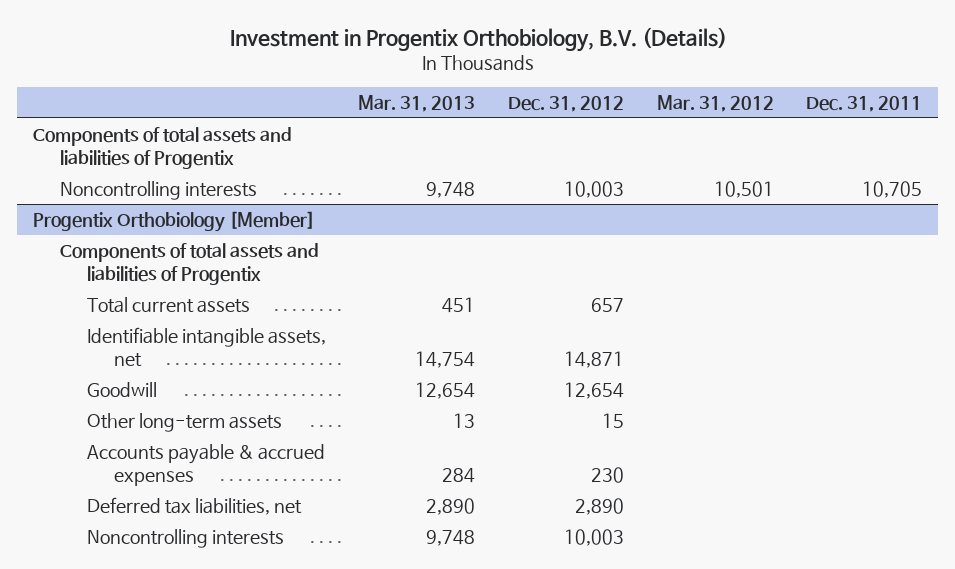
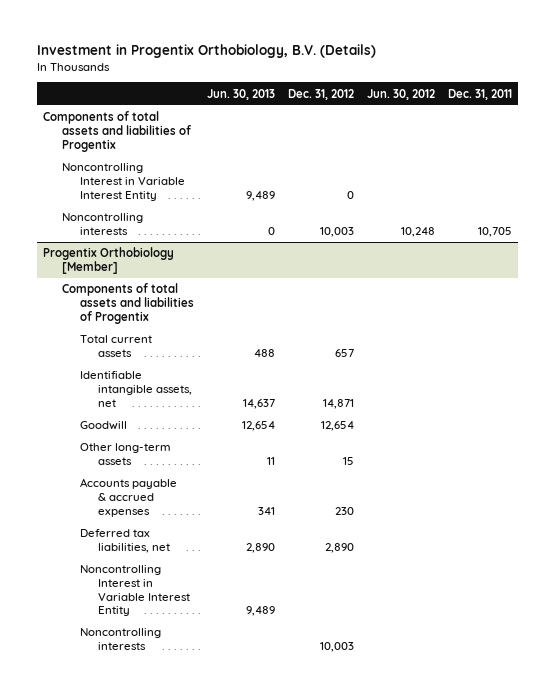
[358,94,476,112] Mar. 31, 2013 -> none
[656,94,774,112] Mar. 31, 2012 -> none
none -> [207,88,276,100] Jun. 30, 2013
none -> [366,88,435,100] Jun. 30, 2012
none -> [61,163,186,201] Noncontrolling Interest in Variable Interest Entity
none -> [80,565,191,617] Noncontrolling Interest in Variable Interest Entity

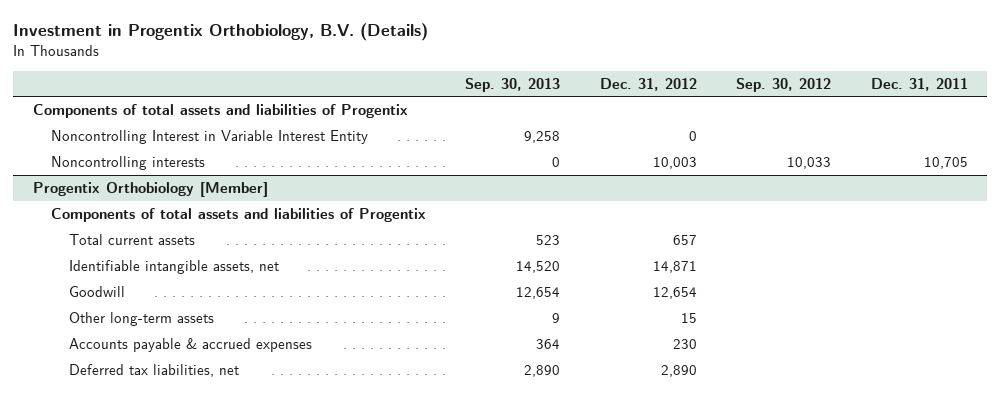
[207,88,276,100] Jun. 30, 2013 -> none
[366,88,435,100] Jun. 30, 2012 -> none
none -> [465,77,561,92] Sep. 30, 2013
none -> [736,77,832,92] Sep. 30, 2012
[80,565,191,617] Noncontrolling Interest in Variable Interest Entity -> none
[80,628,162,650] Noncontrolling interests -> none

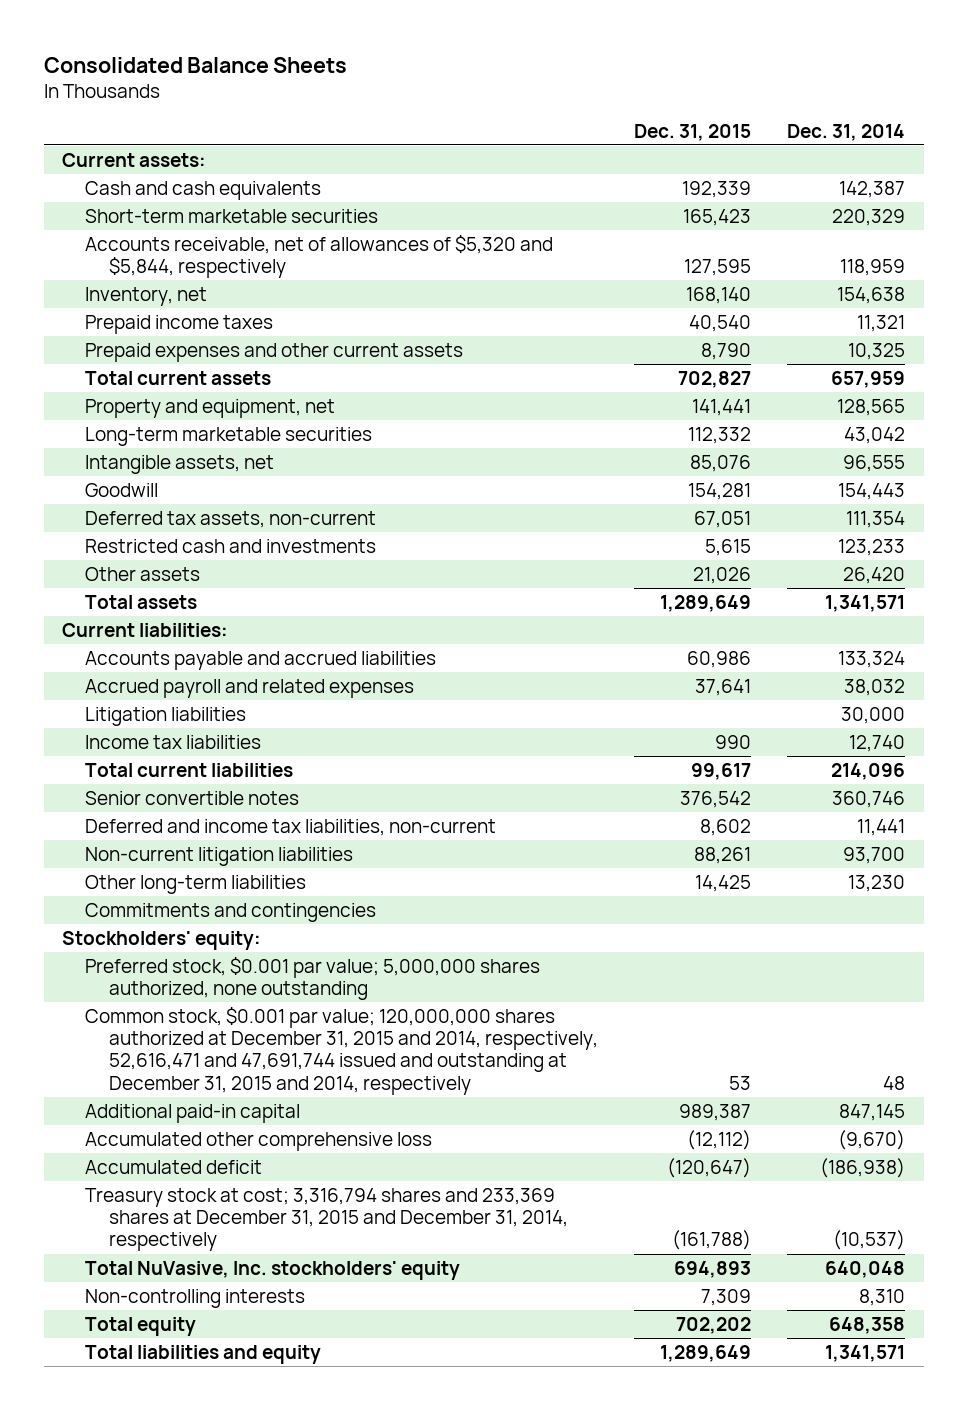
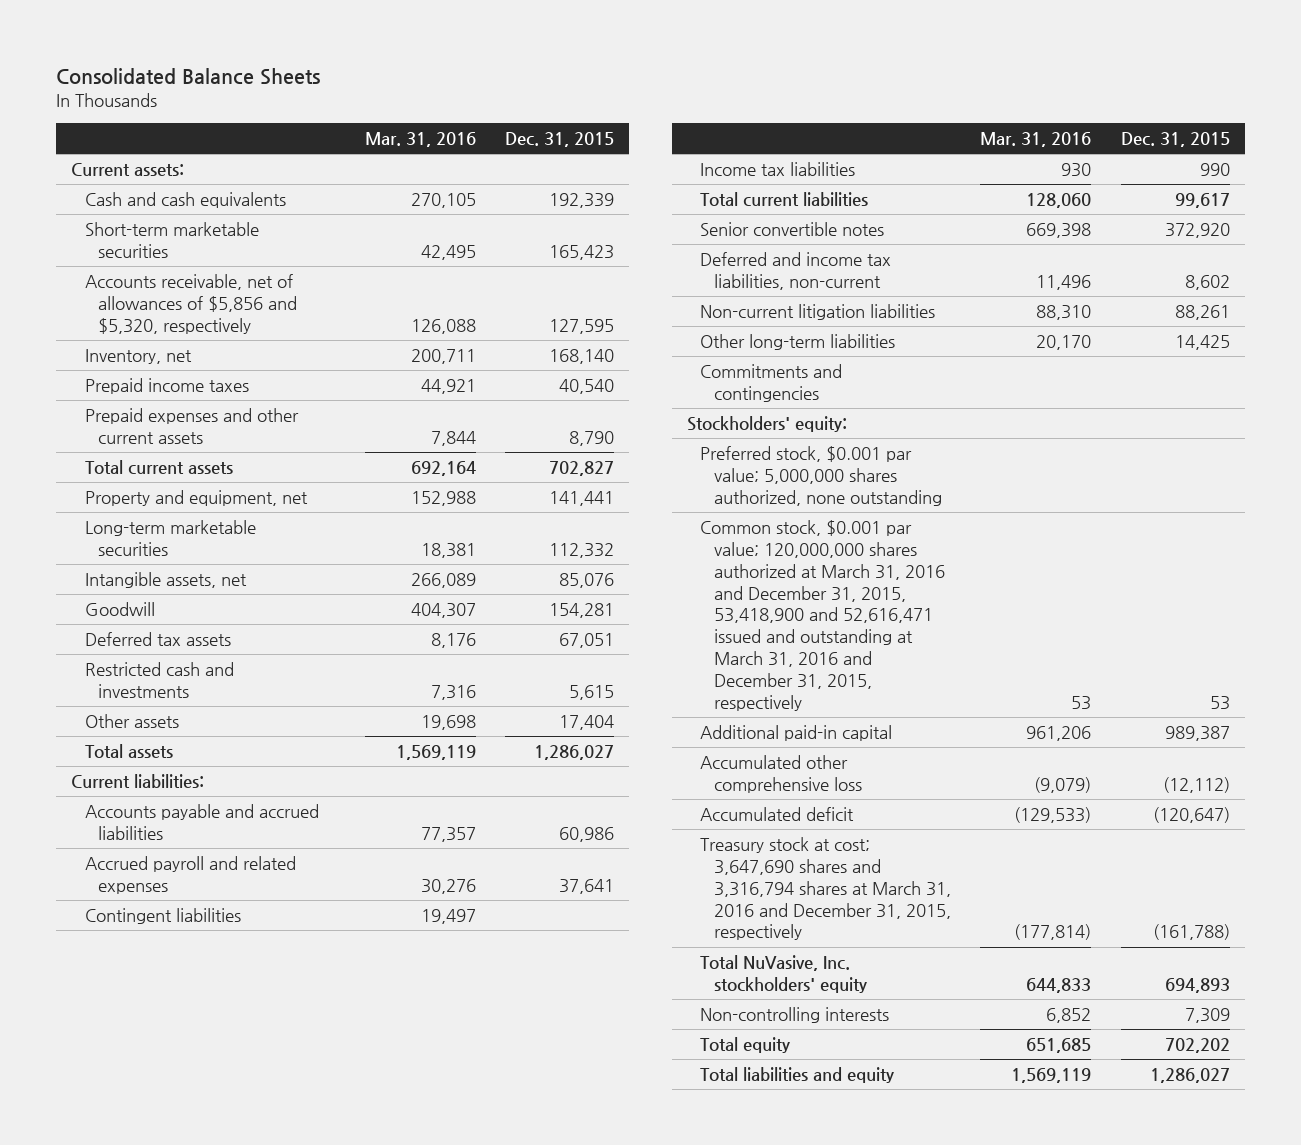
[787,123,906,141] Dec. 31, 2014 -> none
none -> [364,131,476,147] Mar. 31, 2016
[85,234,554,279] Accounts receivable, net of allowances of $5,320 and $5,844, respectively -> [84,274,298,334] Accounts receivable, net of allowances of $5,856 and $5,320, respectively
[85,510,377,528] Deferred tax assets, non-current -> [84,632,231,647] Deferred tax assets
[693,566,752,584] 21,026 -> [559,715,615,731] 17,404
[660,594,752,612] 1,289,649 -> [534,745,615,761] 1,286,027
[85,706,247,726] Litigation liabilities -> none
none -> [84,908,241,925] Contingent liabilities
[680,790,752,808] 376,542 -> [1165,223,1231,239] 372,920
[85,1006,598,1095] Common stock, $0.001 par value; 120,000,000 shares authorized at December 31, 2015 and 2014, respectively, 52,616,471 and 47,691,744 issued and outstanding at December 31, 2015 and 2014, respectively -> [700,520,945,711] Common stock, $0.001 par value; 120,000,000 shares authorized at March 31, 2016 and December 31, 2015, 53,418,900 and 52,616,471 issued and outstanding at March 31, 2016 and December 31, 2015, respectively
[85,1187,568,1252] Treasury stock at cost; 3,316,794 shares and 233,369 shares at December 31, 2015 and December 31, 2014, respectively -> [700,837,951,941] Treasury stock at cost; 3,647,690 shares and 3,316,794 shares at March 31, 2016 and December 31, 2015, respectively
[660,1344,752,1362] 1,289,649 -> [1150,1068,1231,1084] 1,286,027

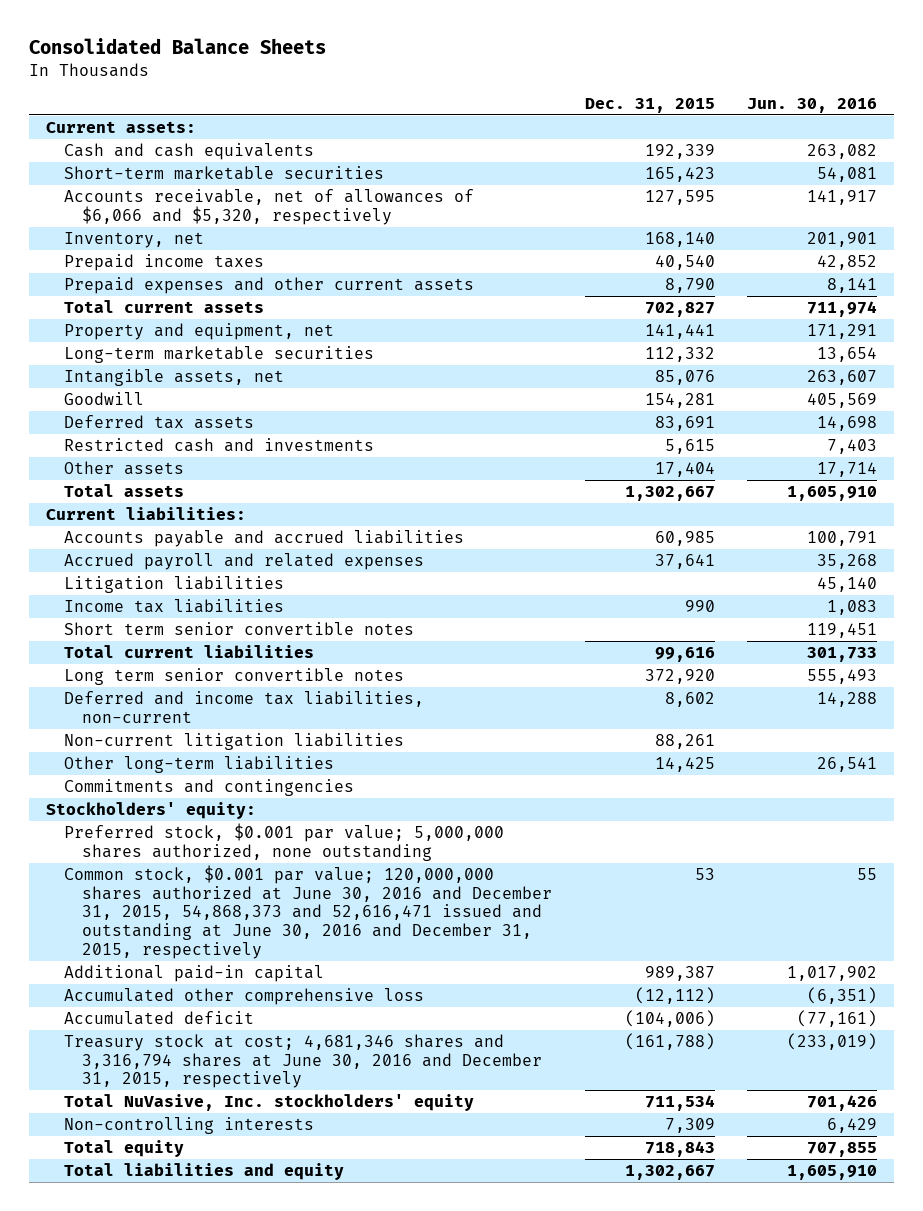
[364,131,476,147] Mar. 31, 2016 -> none
none -> [747,97,878,113] Jun. 30, 2016
[84,274,298,334] Accounts receivable, net of allowances of $5,856 and $5,320, respectively -> [63,189,474,225] Accounts receivable, net of allowances of $6,066 and $5,320, respectively
[559,633,615,649] 67,051 -> [654,416,715,432] 83,691
[534,745,615,761] 1,286,027 -> [624,486,715,502] 1,302,667
[559,827,615,843] 60,986 -> [654,531,715,547] 60,985
[84,908,241,925] Contingent liabilities -> none
none -> [63,576,284,594] Litigation liabilities
none -> [63,622,414,636] Short term senior convertible notes
[1175,193,1231,209] 99,617 -> [654,647,715,663] 99,616
[700,222,885,237] Senior convertible notes -> [63,668,404,686] Long term senior convertible notes
[700,520,945,711] Common stock, $0.001 par value; 120,000,000 shares authorized at March 31, 2016 and December 31, 2015, 53,418,900 and 52,616,471 issued and outstanding at March 31, 2016 and December 31, 2015, respectively -> [63,865,553,959] Common stock, $0.001 par value; 120,000,000 shares authorized at June 30, 2016 and December 31, 2015, 54,868,373 and 52,616,471 issued and outstanding at June 30, 2016 and December 31, 2015, respectively
[1153,807,1231,824] (120,647) -> [624,1010,715,1028] (104,006)
[700,837,951,941] Treasury stock at cost; 3,647,690 shares and 3,316,794 shares at March 31, 2016 and December 31, 2015, respectively -> [63,1034,543,1089] Treasury stock at cost; 4,681,346 shares and 3,316,794 shares at June 30, 2016 and December 31, 2015, respectively
[1165,978,1231,994] 694,893 -> [644,1095,715,1112] 711,534
[1165,1038,1231,1054] 702,202 -> [644,1141,715,1158] 718,843
[1150,1068,1231,1084] 1,286,027 -> [624,1165,715,1181] 1,302,667

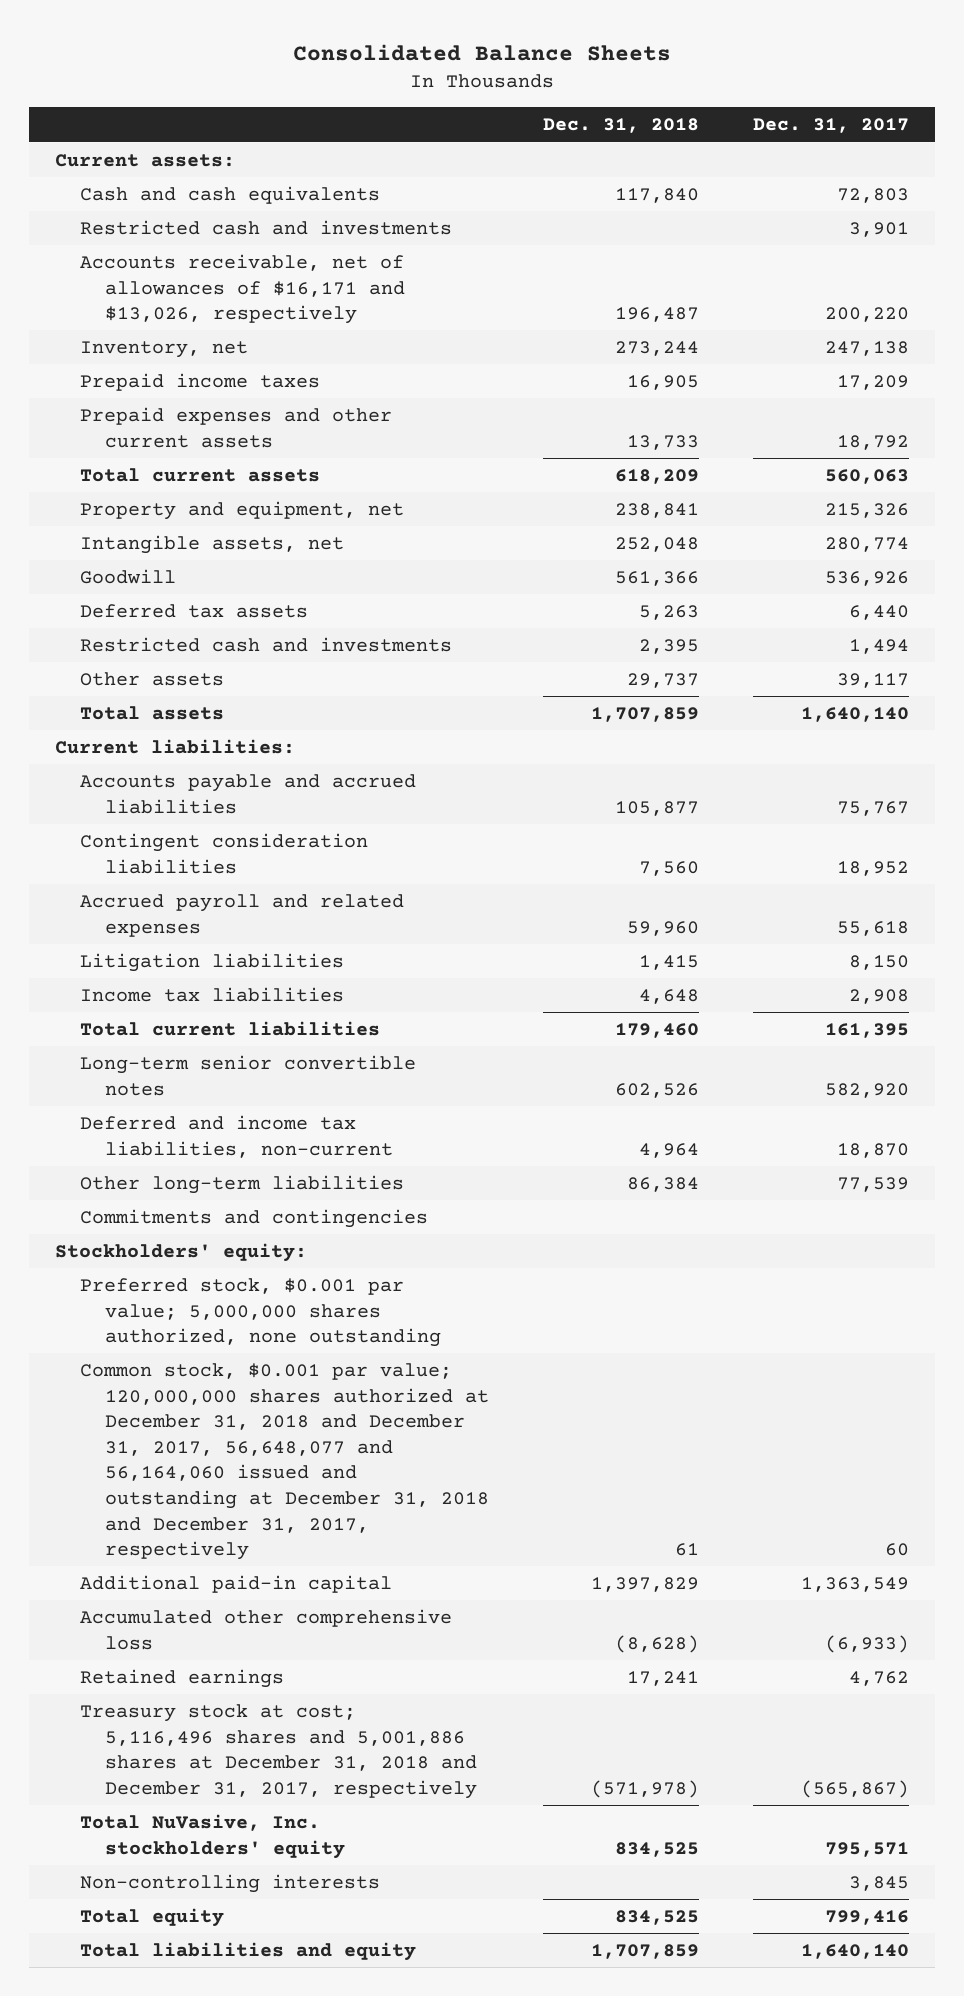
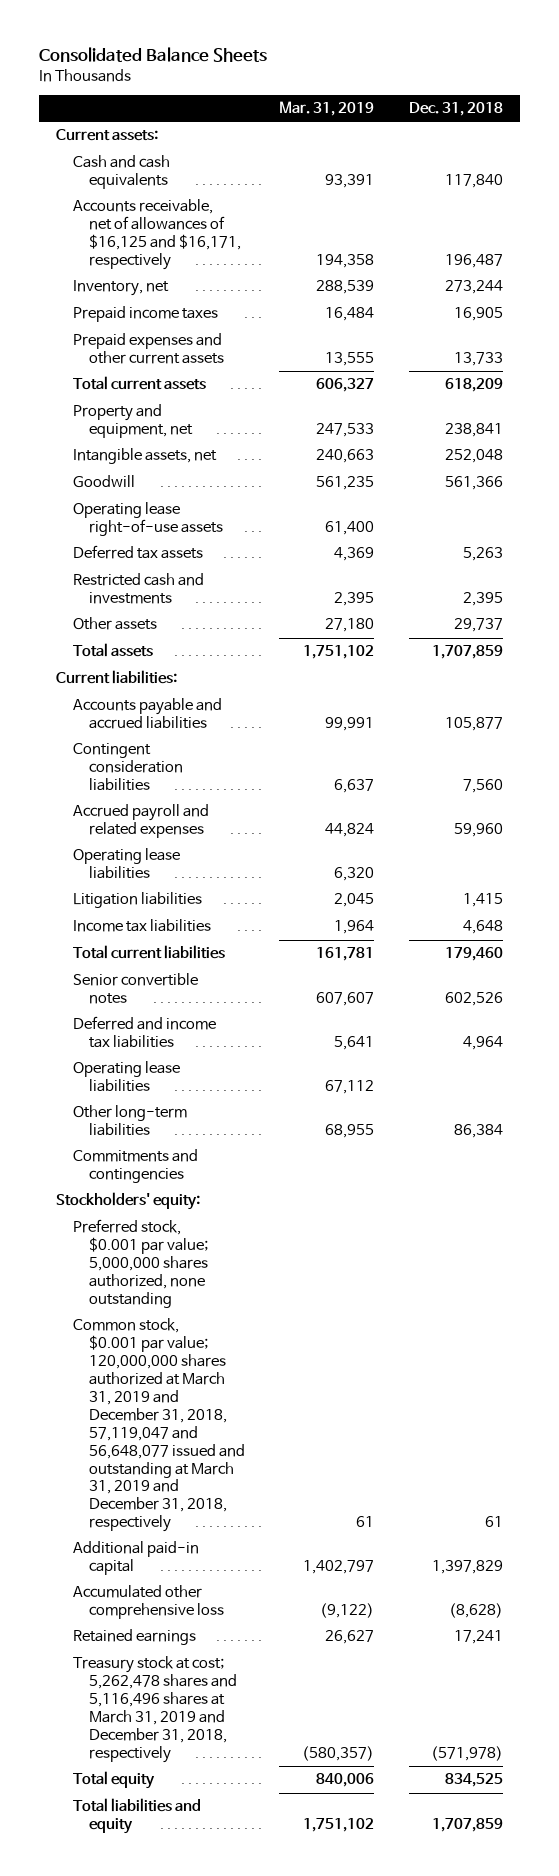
[752,118,909,134] Dec. 31, 2017 -> none
none -> [279,101,375,117] Mar. 31, 2019
[80,219,453,235] Restricted cash and investments -> none
[80,253,406,325] Accounts receivable, net of allowances of $16,171 and $13,026, respectively -> [72,199,242,271] Accounts receivable, net of allowances of $16,125 and $16,171, respectively
none -> [72,502,224,537] Operating lease right-of-use assets
none -> [72,848,180,880] Operating lease liabilities
[80,1054,417,1096] Long-term senior convertible notes -> [72,973,198,1005] Senior convertible notes
[80,1114,394,1158] Deferred and income tax liabilities, non-current -> [72,1016,216,1049] Deferred and income tax liabilities
none -> [72,1061,180,1093] Operating lease liabilities
[80,1362,490,1561] Common stock, $0.001 par value; 120,000,000 shares authorized at December 31, 2018 and December 31, 2017, 56,648,077 and 56,164,060 issued and outstanding at December 31, 2018 and December 31, 2017, respectively -> [72,1318,246,1533] Common stock, $0.001 par value; 120,000,000 shares authorized at March 31, 2019 and December 31, 2018, 57,119,047 and 56,648,077 issued and outstanding at March 31, 2019 and December 31, 2018, respectively
[80,1813,346,1859] Total NuVasive, Inc. stockholders' equity -> none
[80,1873,381,1893] Non-controlling interests -> none
[80,1703,478,1799] Treasury stock at cost; 5,116,496 shares and 5,001,886 shares at December 31, 2018 and December 31, 2017, respectively -> [72,1656,238,1763] Treasury stock at cost; 5,262,478 shares and 5,116,496 shares at March 31, 2019 and December 31, 2018, respectively

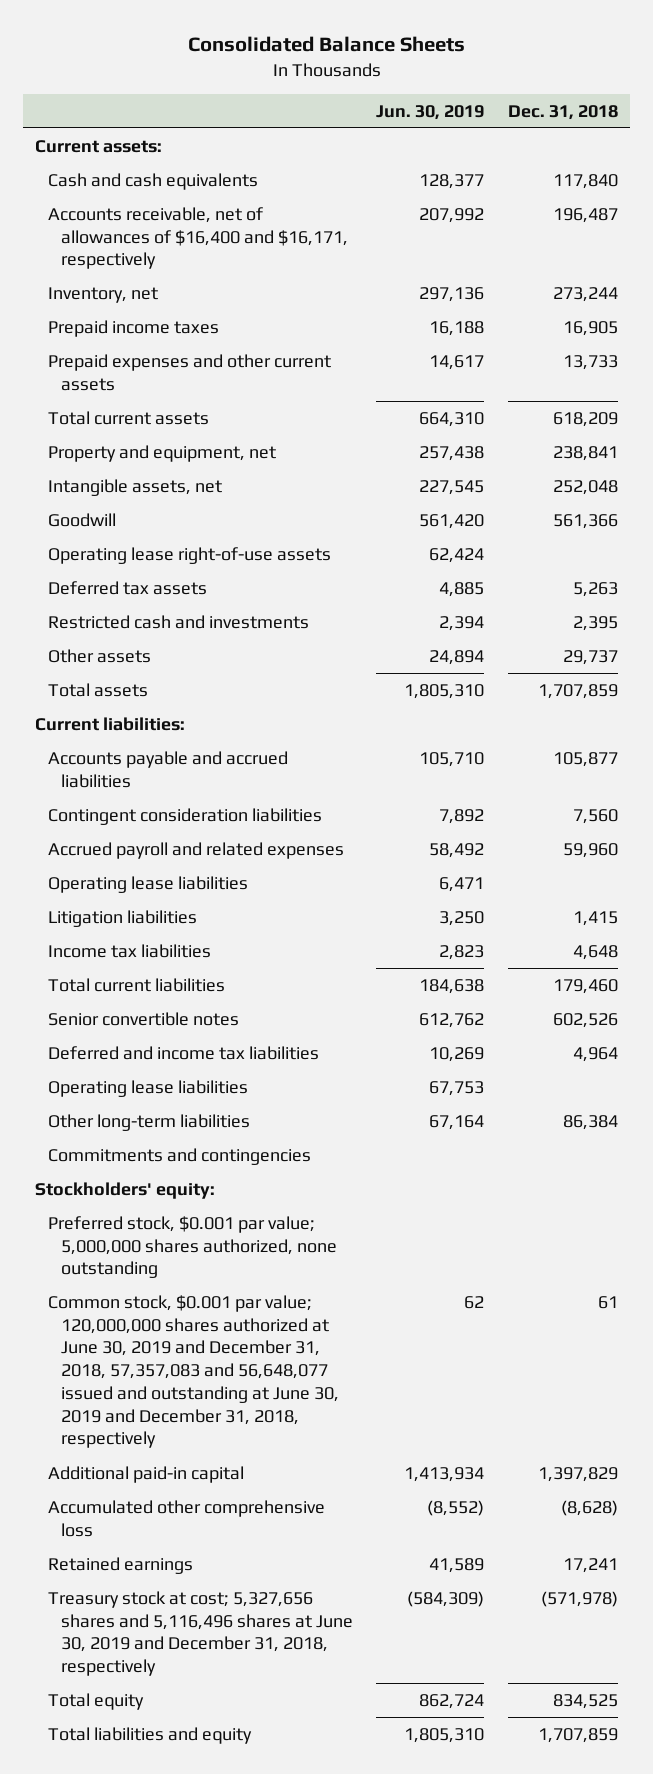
[279,101,375,117] Mar. 31, 2019 -> none
none -> [376,104,485,120] Jun. 30, 2019
[72,199,242,271] Accounts receivable, net of allowances of $16,125 and $16,171, respectively -> [47,206,348,270] Accounts receivable, net of allowances of $16,400 and $16,171, respectively
[72,1318,246,1533] Common stock, $0.001 par value; 120,000,000 shares authorized at March 31, 2019 and December 31, 2018, 57,119,047 and 56,648,077 issued and outstanding at March 31, 2019 and December 31, 2018, respectively -> [47,1294,339,1449] Common stock, $0.001 par value; 120,000,000 shares authorized at June 30, 2019 and December 31, 2018, 57,357,083 and 56,648,077 issued and outstanding at June 30, 2019 and December 31, 2018, respectively
[72,1656,238,1763] Treasury stock at cost; 5,262,478 shares and 5,116,496 shares at March 31, 2019 and December 31, 2018, respectively -> [47,1590,353,1677] Treasury stock at cost; 5,327,656 shares and 5,116,496 shares at June 30, 2019 and December 31, 2018, respectively

